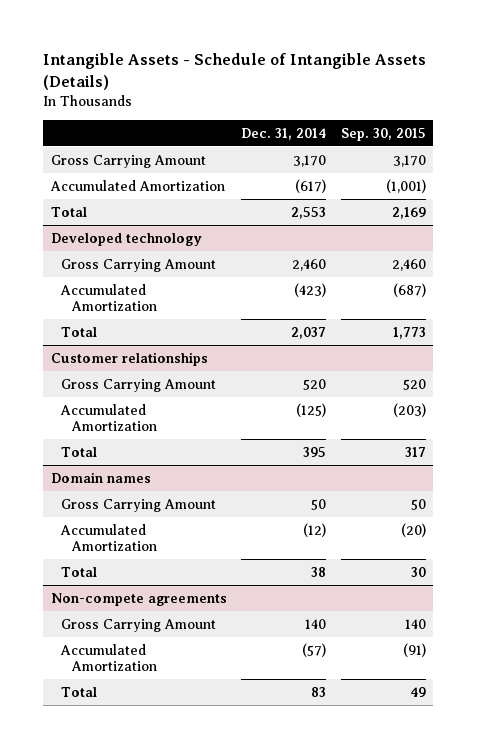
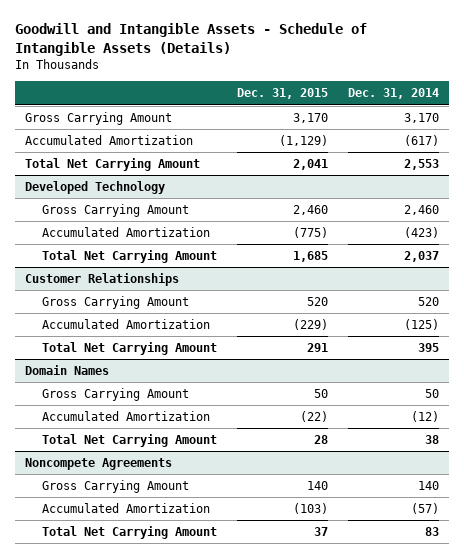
[43,53,427,91] Intangible Assets - Schedule of Intangible Assets (Details) -> [14,22,367,56] Goodwill and Intangible Assets - Schedule of Intangible Assets (Details)
[341,127,427,141] Sep. 30, 2015 -> none
none -> [236,88,328,100] Dec. 31, 2015
[50,206,87,217] Total -> [24,158,200,172] Total Net Carrying Amount
[50,232,202,246] Developed technology -> [24,181,165,195] Developed Technology
[61,326,98,337] Total -> [41,250,217,264] Total Net Carrying Amount
[50,351,208,366] Customer relationships -> [24,273,179,287] Customer Relationships
[61,446,98,457] Total -> [41,342,217,356] Total Net Carrying Amount
[50,471,151,483] Domain names -> [24,365,109,376] Domain Names
[61,566,98,577] Total -> [41,434,217,448] Total Net Carrying Amount
[50,592,227,606] Non-compete agreements -> [24,458,172,471] Noncompete Agreements
[61,686,98,697] Total -> [41,526,217,540] Total Net Carrying Amount

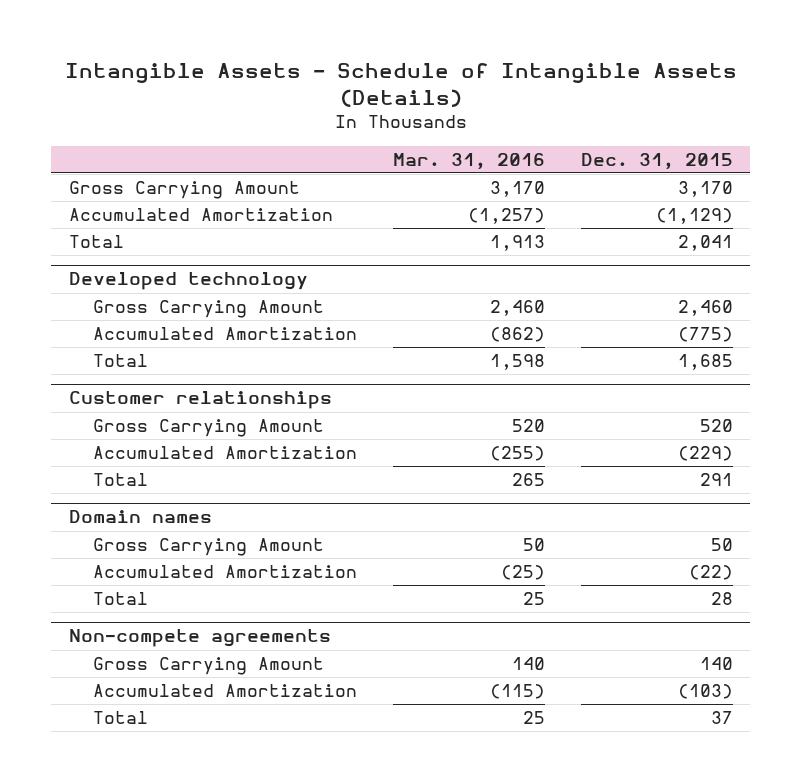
[14,22,367,56] Goodwill and Intangible Assets - Schedule of Intangible Assets (Details) -> [64,63,737,108] Intangible Assets - Schedule of Intangible Assets (Details)
[347,88,439,100] Dec. 31, 2014 -> none
none -> [392,152,545,170] Mar. 31, 2016
[24,158,200,172] Total Net Carrying Amount -> [69,235,125,249] Total
[24,181,165,195] Developed Technology -> [69,272,309,291] Developed technology
[41,250,217,264] Total Net Carrying Amount -> [92,354,148,368] Total
[24,273,179,287] Customer Relationships -> [69,391,333,410] Customer relationships
[41,342,217,356] Total Net Carrying Amount -> [92,473,148,487] Total
[24,365,109,376] Domain Names -> [69,510,213,524] Domain names
[41,434,217,448] Total Net Carrying Amount -> [92,592,148,606] Total
[24,458,172,471] Noncompete Agreements -> [69,629,332,648] Non-compete agreements
[41,526,217,540] Total Net Carrying Amount -> [92,711,148,725] Total

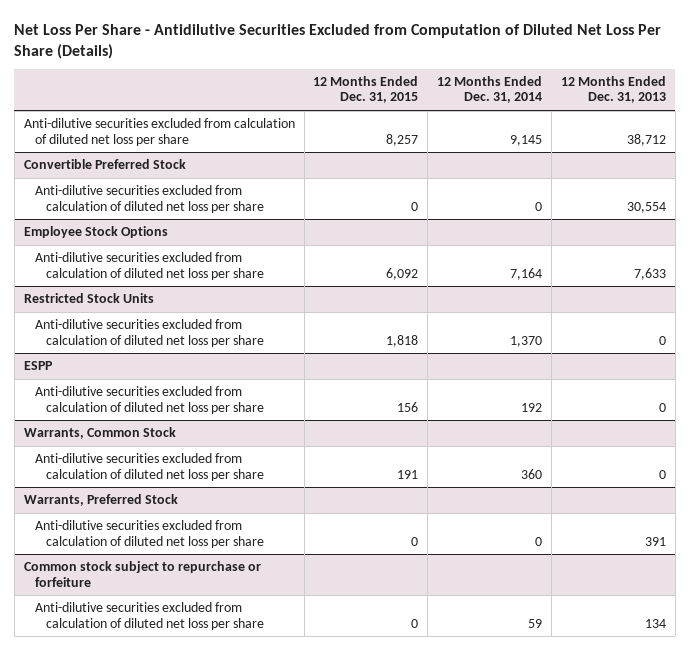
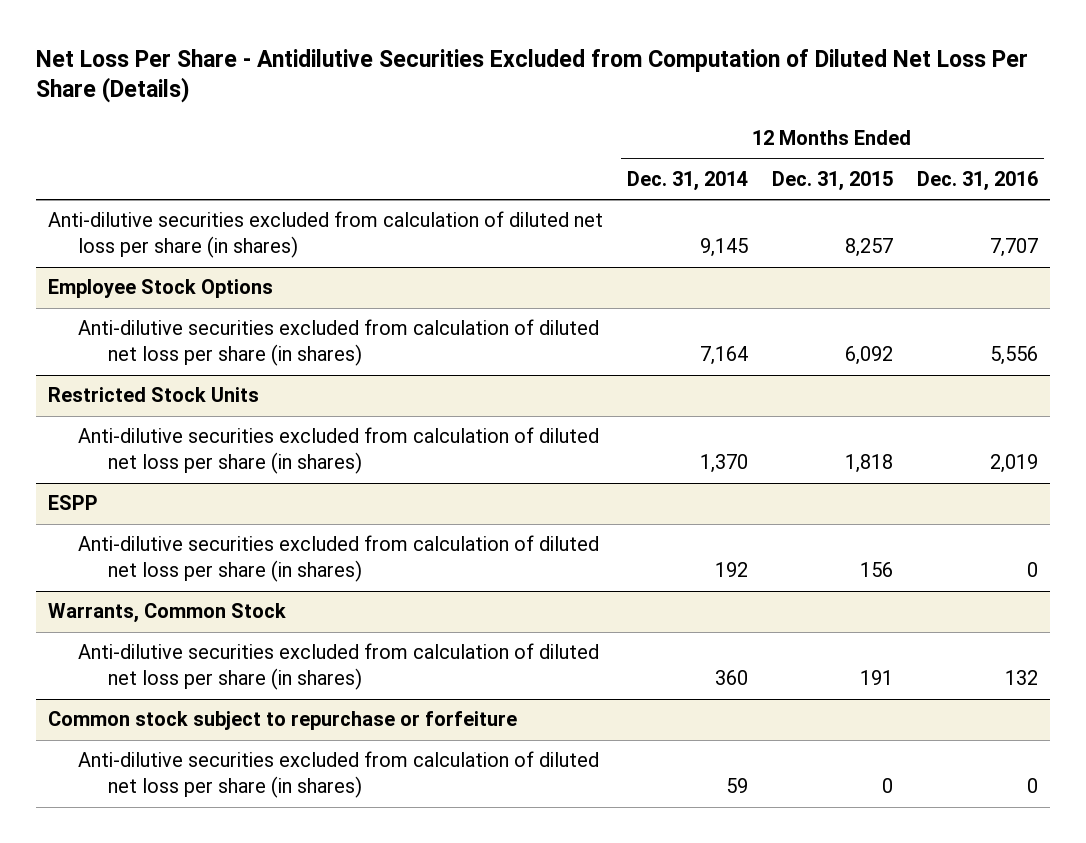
[560,75,666,104] 12 Months Ended Dec. 31, 2013 -> none
none -> [917,170,1039,191] Dec. 31, 2016
[23,159,186,170] Convertible Preferred Stock -> none
[34,185,264,213] Anti-dilutive securities excluded from calculation of diluted net loss per share -> none
[23,118,295,146] Anti-dilutive securities excluded from calculation of diluted net loss per share -> [47,211,603,259] Anti-dilutive securities excluded from calculation of diluted net loss per share (in shares)
[34,252,264,280] Anti-dilutive securities excluded from calculation of diluted net loss per share -> [77,319,599,367] Anti-dilutive securities excluded from calculation of diluted net loss per share (in shares)
[34,319,264,347] Anti-dilutive securities excluded from calculation of diluted net loss per share -> [77,427,599,475] Anti-dilutive securities excluded from calculation of diluted net loss per share (in shares)
[34,386,264,414] Anti-dilutive securities excluded from calculation of diluted net loss per share -> [77,535,599,583] Anti-dilutive securities excluded from calculation of diluted net loss per share (in shares)
[23,494,178,507] Warrants, Preferred Stock -> none
[34,520,264,548] Anti-dilutive securities excluded from calculation of diluted net loss per share -> none
[34,453,264,481] Anti-dilutive securities excluded from calculation of diluted net loss per share -> [77,643,599,691] Anti-dilutive securities excluded from calculation of diluted net loss per share (in shares)
[34,602,264,630] Anti-dilutive securities excluded from calculation of diluted net loss per share -> [77,751,599,799] Anti-dilutive securities excluded from calculation of diluted net loss per share (in shares)

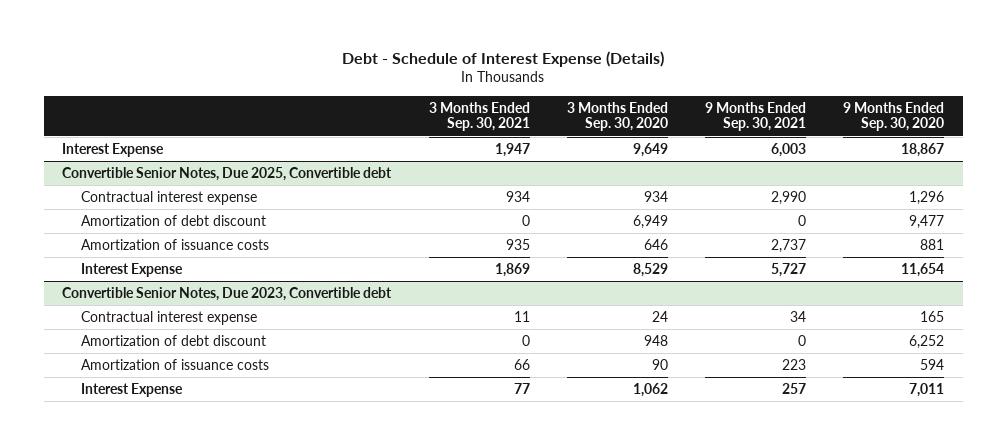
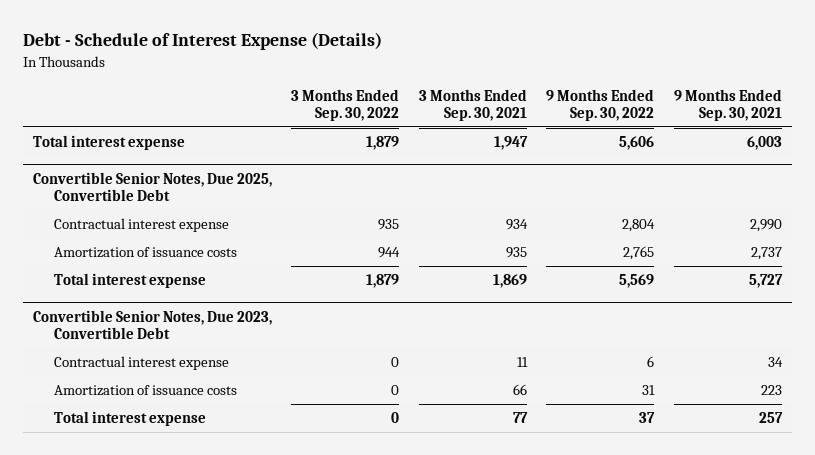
[566,101,668,132] 3 Months Ended Sep. 30, 2020 -> none
[843,101,945,132] 9 Months Ended Sep. 30, 2020 -> none
none -> [291,88,400,121] 3 Months Ended Sep. 30, 2022
none -> [546,88,655,121] 9 Months Ended Sep. 30, 2022
[62,142,165,157] Interest Expense -> [32,134,185,150] Total interest expense
[62,166,393,181] Convertible Senior Notes, Due 2025, Convertible debt -> [32,171,272,201] Convertible Senior Notes, Due 2025, Convertible Debt
[80,214,266,226] Amortization of debt discount -> none
[80,262,183,277] Interest Expense -> [54,272,207,288] Total interest expense
[62,286,393,301] Convertible Senior Notes, Due 2023, Convertible debt -> [32,309,272,339] Convertible Senior Notes, Due 2023, Convertible Debt
[80,334,266,346] Amortization of debt discount -> none
[80,382,183,397] Interest Expense -> [54,410,207,426] Total interest expense

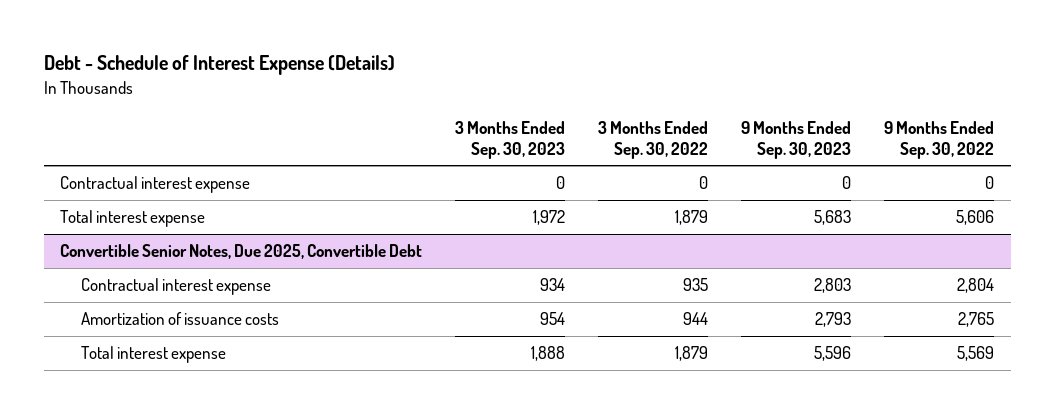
[418,88,527,121] 3 Months Ended Sep. 30, 2021 -> none
[673,88,782,121] 9 Months Ended Sep. 30, 2021 -> none
none -> [455,120,566,159] 3 Months Ended Sep. 30, 2023
none -> [741,120,852,159] 9 Months Ended Sep. 30, 2023
none -> [60,176,251,194] Contractual interest expense
[32,309,272,339] Convertible Senior Notes, Due 2023, Convertible Debt -> none
[54,355,230,370] Contractual interest expense -> none
[54,384,238,396] Amortization of issuance costs -> none
[54,410,207,426] Total interest expense -> none

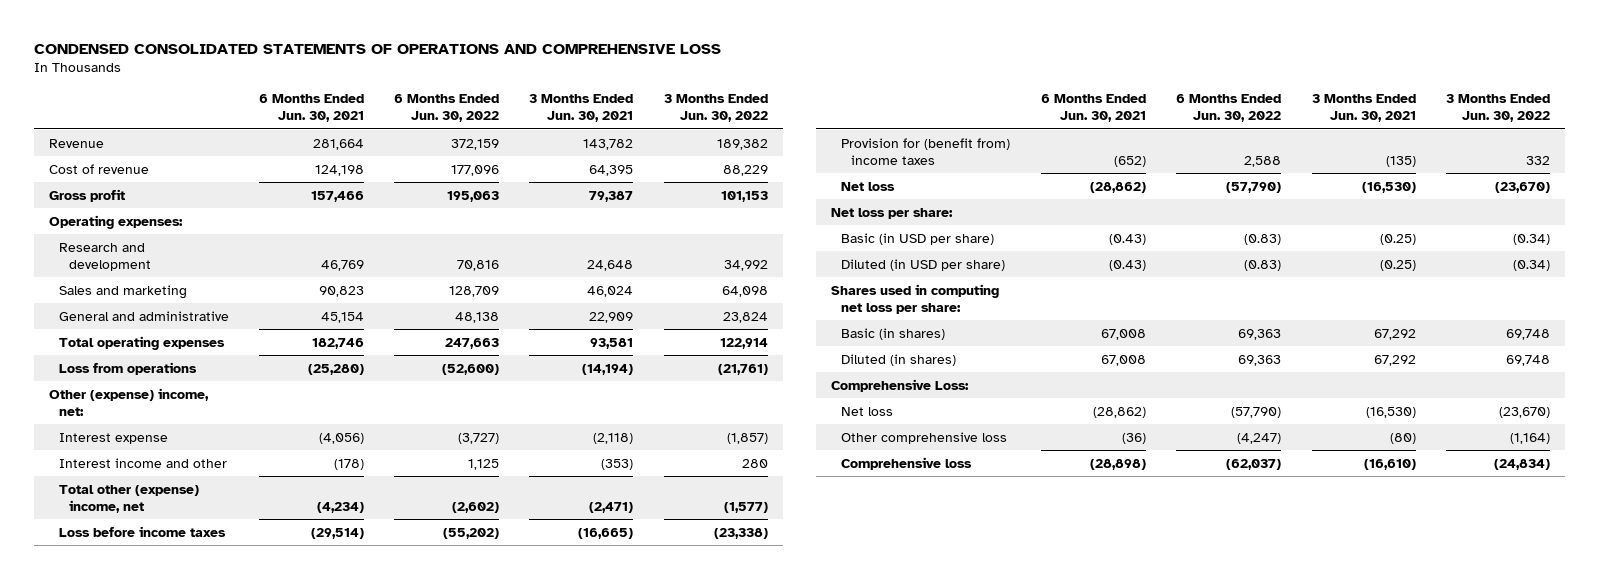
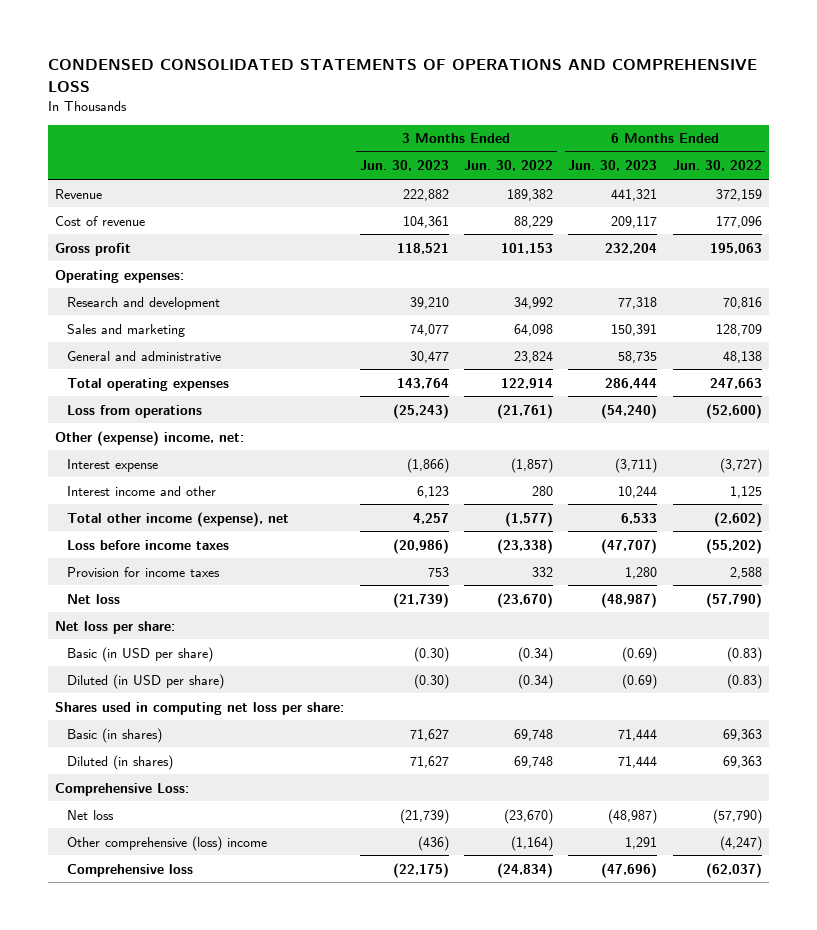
[259,94,365,123] 6 Months Ended Jun. 30, 2021 -> none
[529,94,634,123] 3 Months Ended Jun. 30, 2021 -> none
none -> [359,160,449,172] Jun. 30, 2023
none -> [568,160,658,172] Jun. 30, 2023
[58,484,199,513] Total other (expense) income, net -> [66,511,289,527] Total other income (expense), net
[841,137,1011,165] Provision for (benefit from) income taxes -> [66,566,220,577] Provision for income taxes
[841,431,1008,444] Other comprehensive loss -> [66,835,267,851] Other comprehensive (loss) income

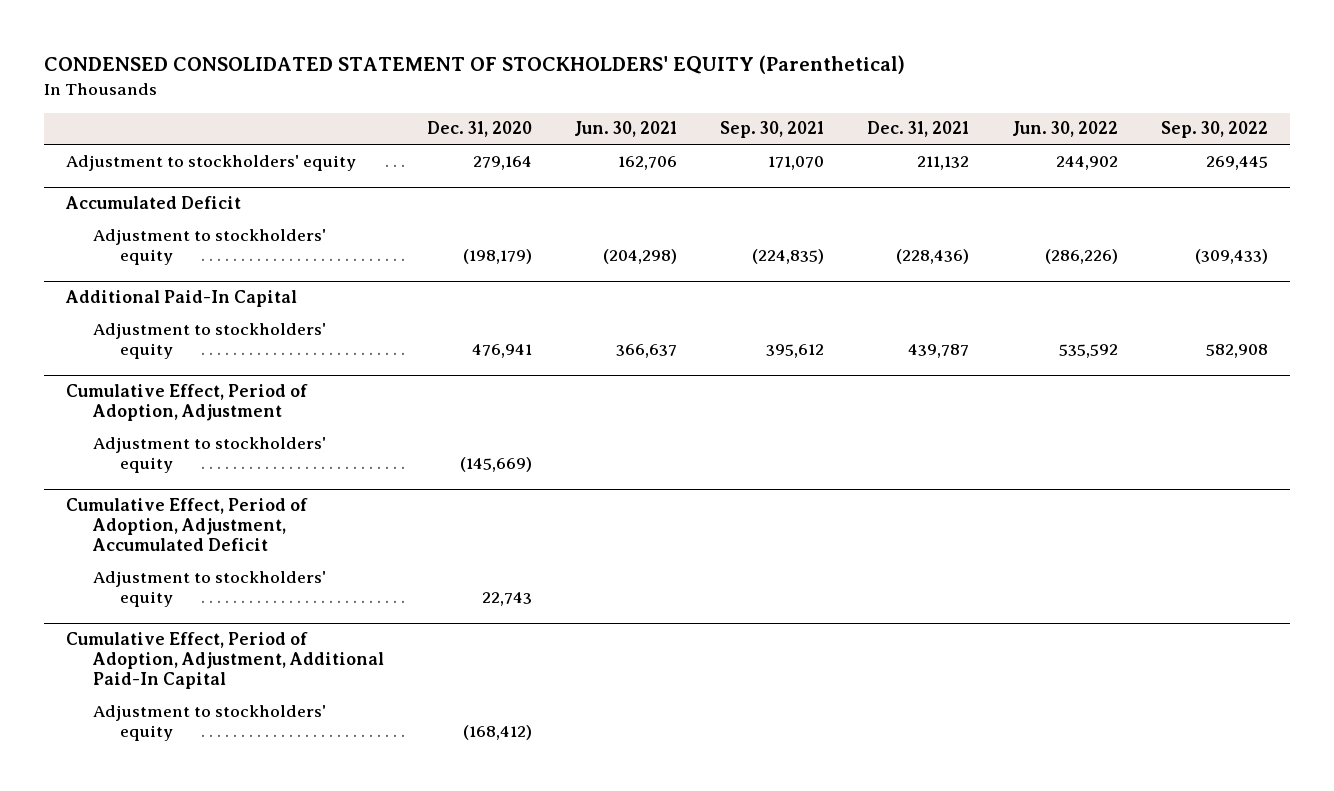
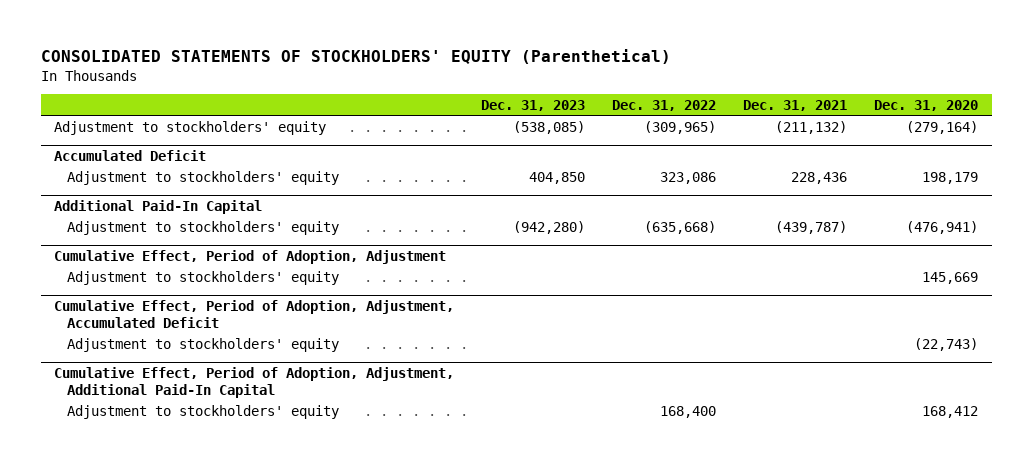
[44,55,906,75] CONDENSED CONSOLIDATED STATEMENT OF STOCKHOLDERS' EQUITY (Parenthetical) -> [40,49,671,65] CONSOLIDATED STATEMENTS OF STOCKHOLDERS' EQUITY (Parenthetical)
[574,121,678,138] Jun. 30, 2021 -> none
[720,121,825,139] Sep. 30, 2021 -> none
[1012,121,1119,138] Jun. 30, 2022 -> none
[1161,121,1269,139] Sep. 30, 2022 -> none
none -> [481,99,586,111] Dec. 31, 2023
none -> [612,99,717,111] Dec. 31, 2022
[472,155,532,170] 279,164 -> [906,120,979,134] (279,164)
[917,155,970,170] 211,132 -> [775,120,848,134] (211,132)
[462,249,532,265] (198,179) -> [922,171,979,184] 198,179
[896,249,970,265] (228,436) -> [791,171,848,184] 228,436
[471,344,532,359] 476,941 -> [906,220,979,234] (476,941)
[908,344,970,359] 439,787 -> [775,220,848,234] (439,787)
[459,457,532,473] (145,669) -> [922,271,979,284] 145,669
[481,592,532,607] 22,743 -> [914,337,979,351] (22,743)
[462,725,532,741] (168,412) -> [922,405,979,418] 168,412

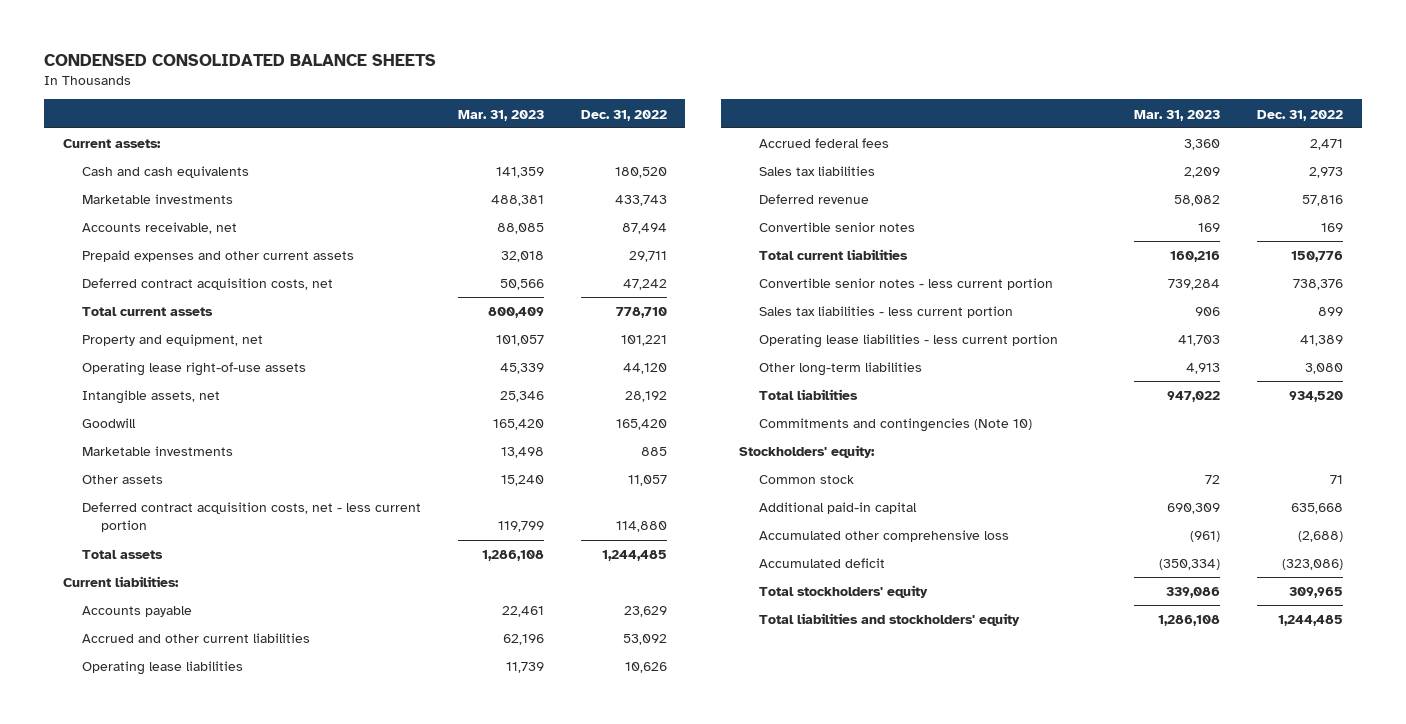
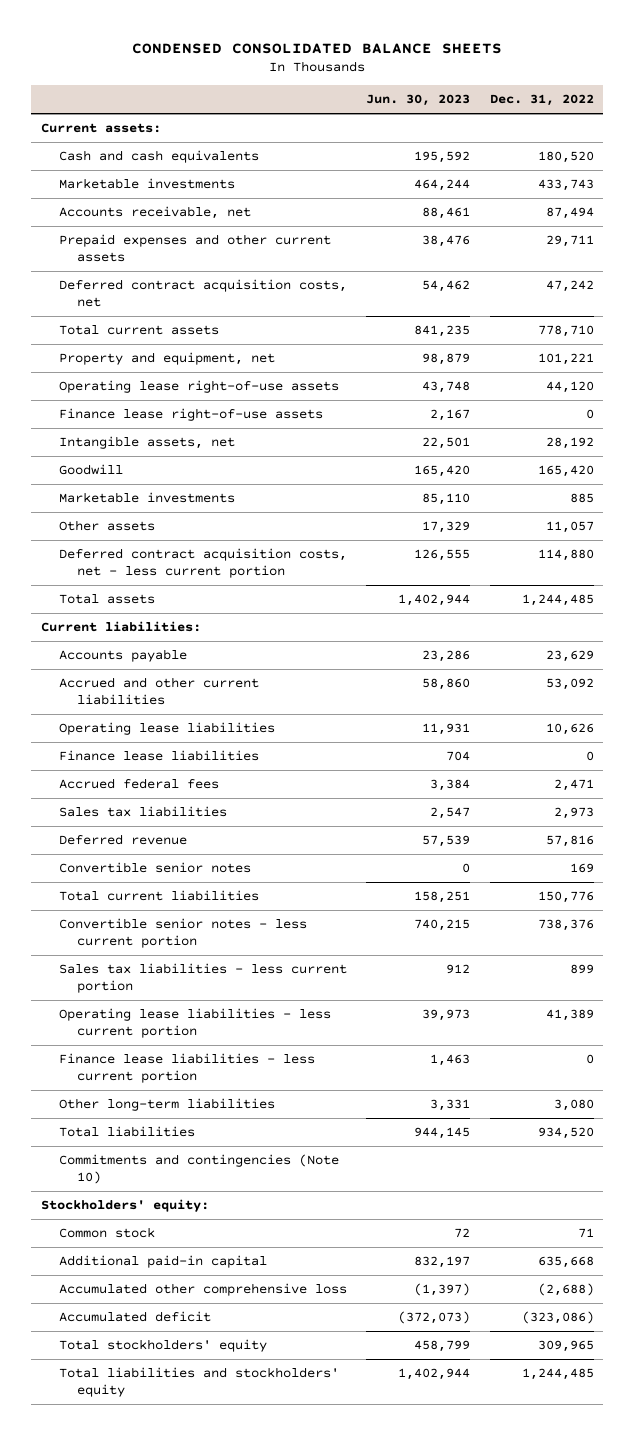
[457,109,544,121] Mar. 31, 2023 -> none
none -> [366,94,471,107] Jun. 30, 2023
none -> [58,407,323,421] Finance lease right-of-use assets
none -> [58,749,259,761] Finance lease liabilities
none -> [58,1052,315,1084] Finance lease liabilities - less current portion

